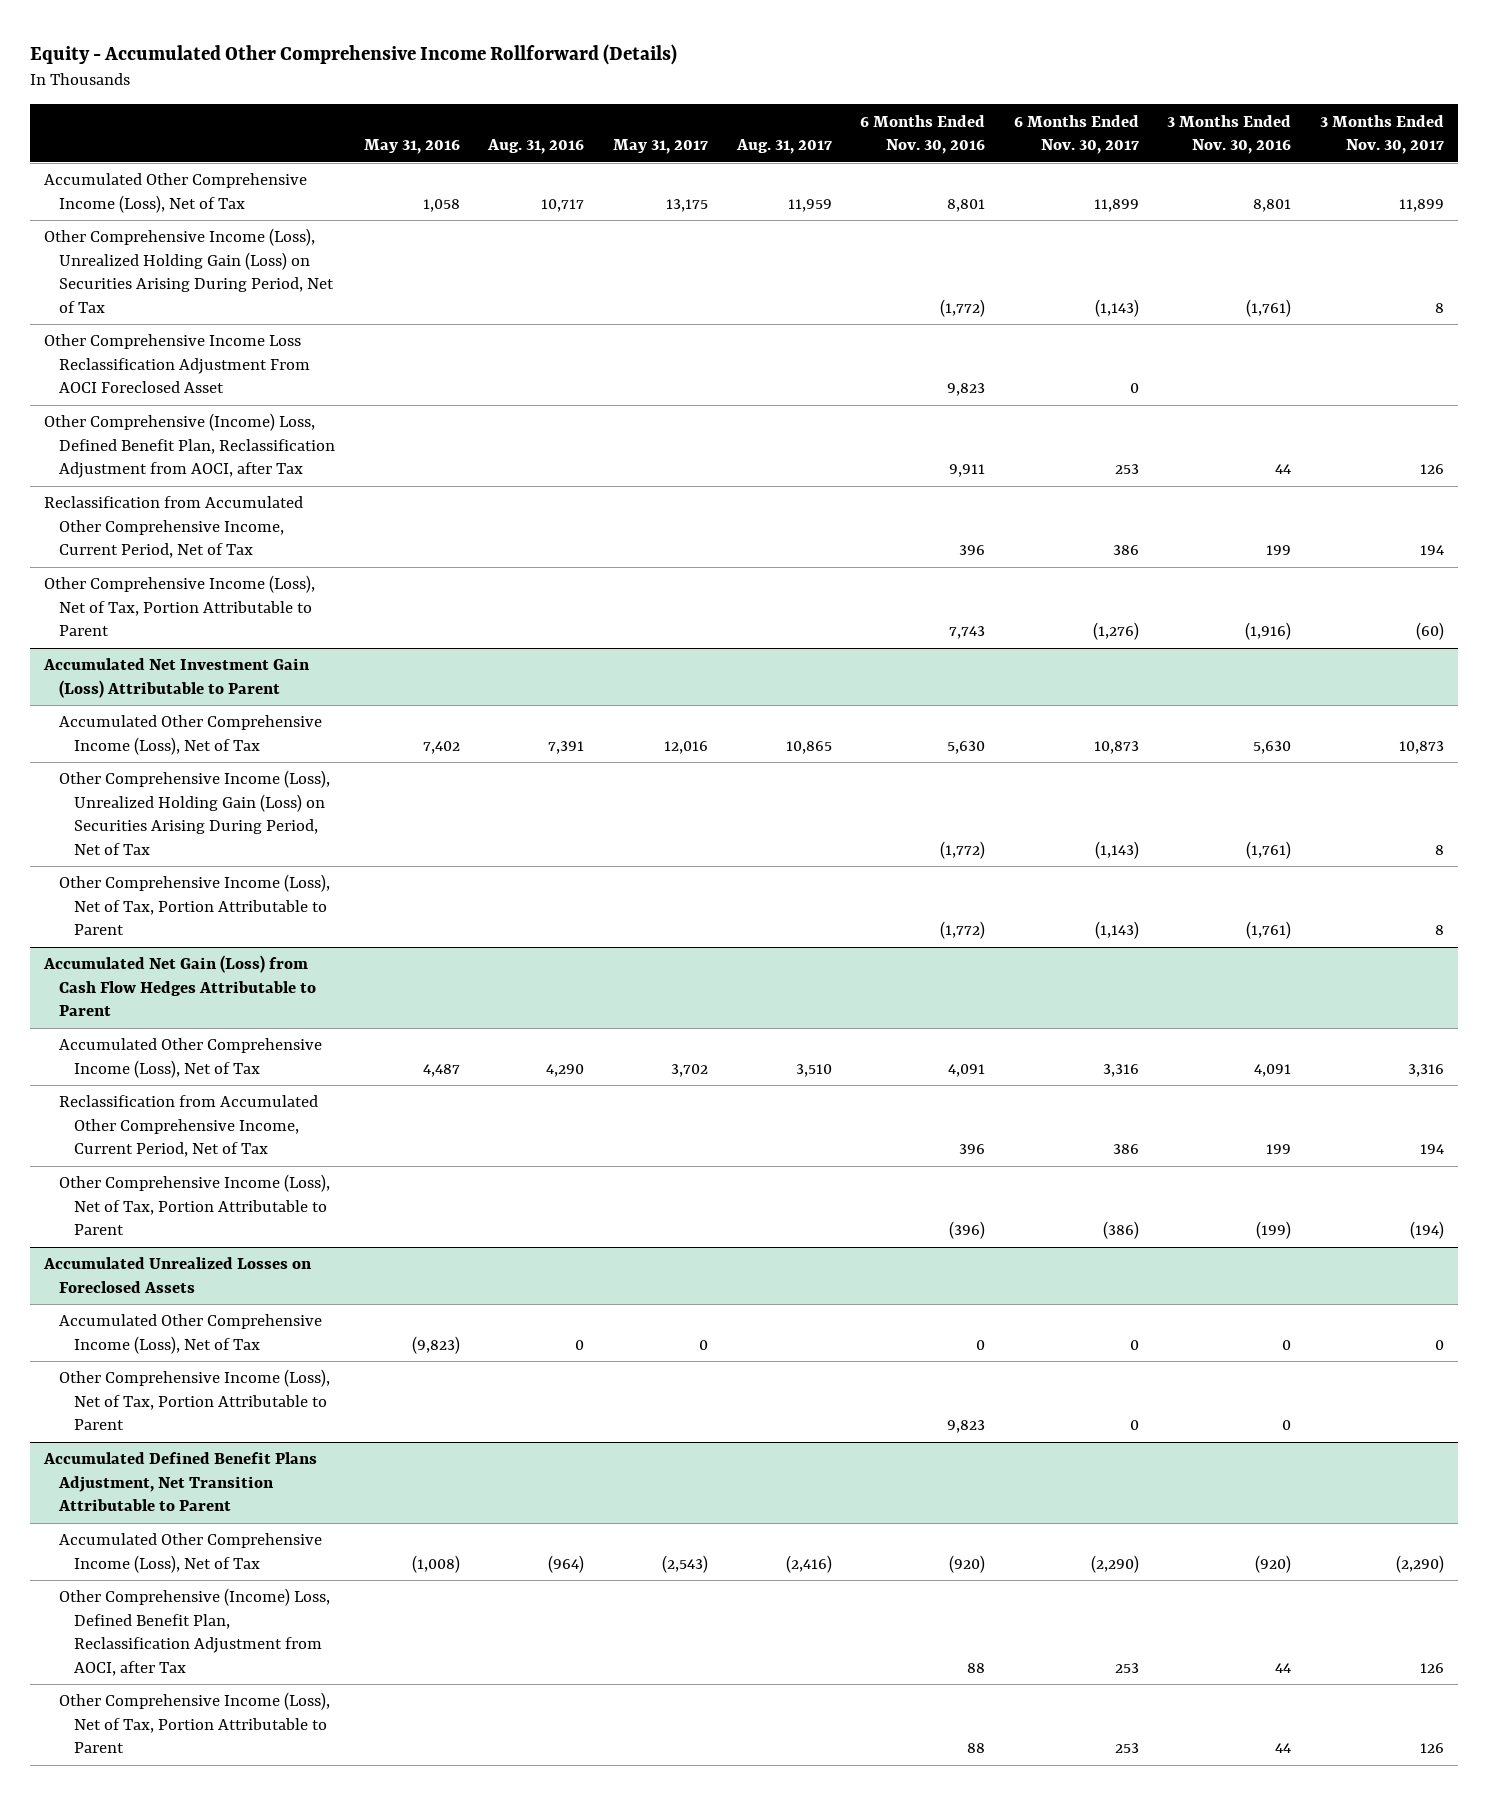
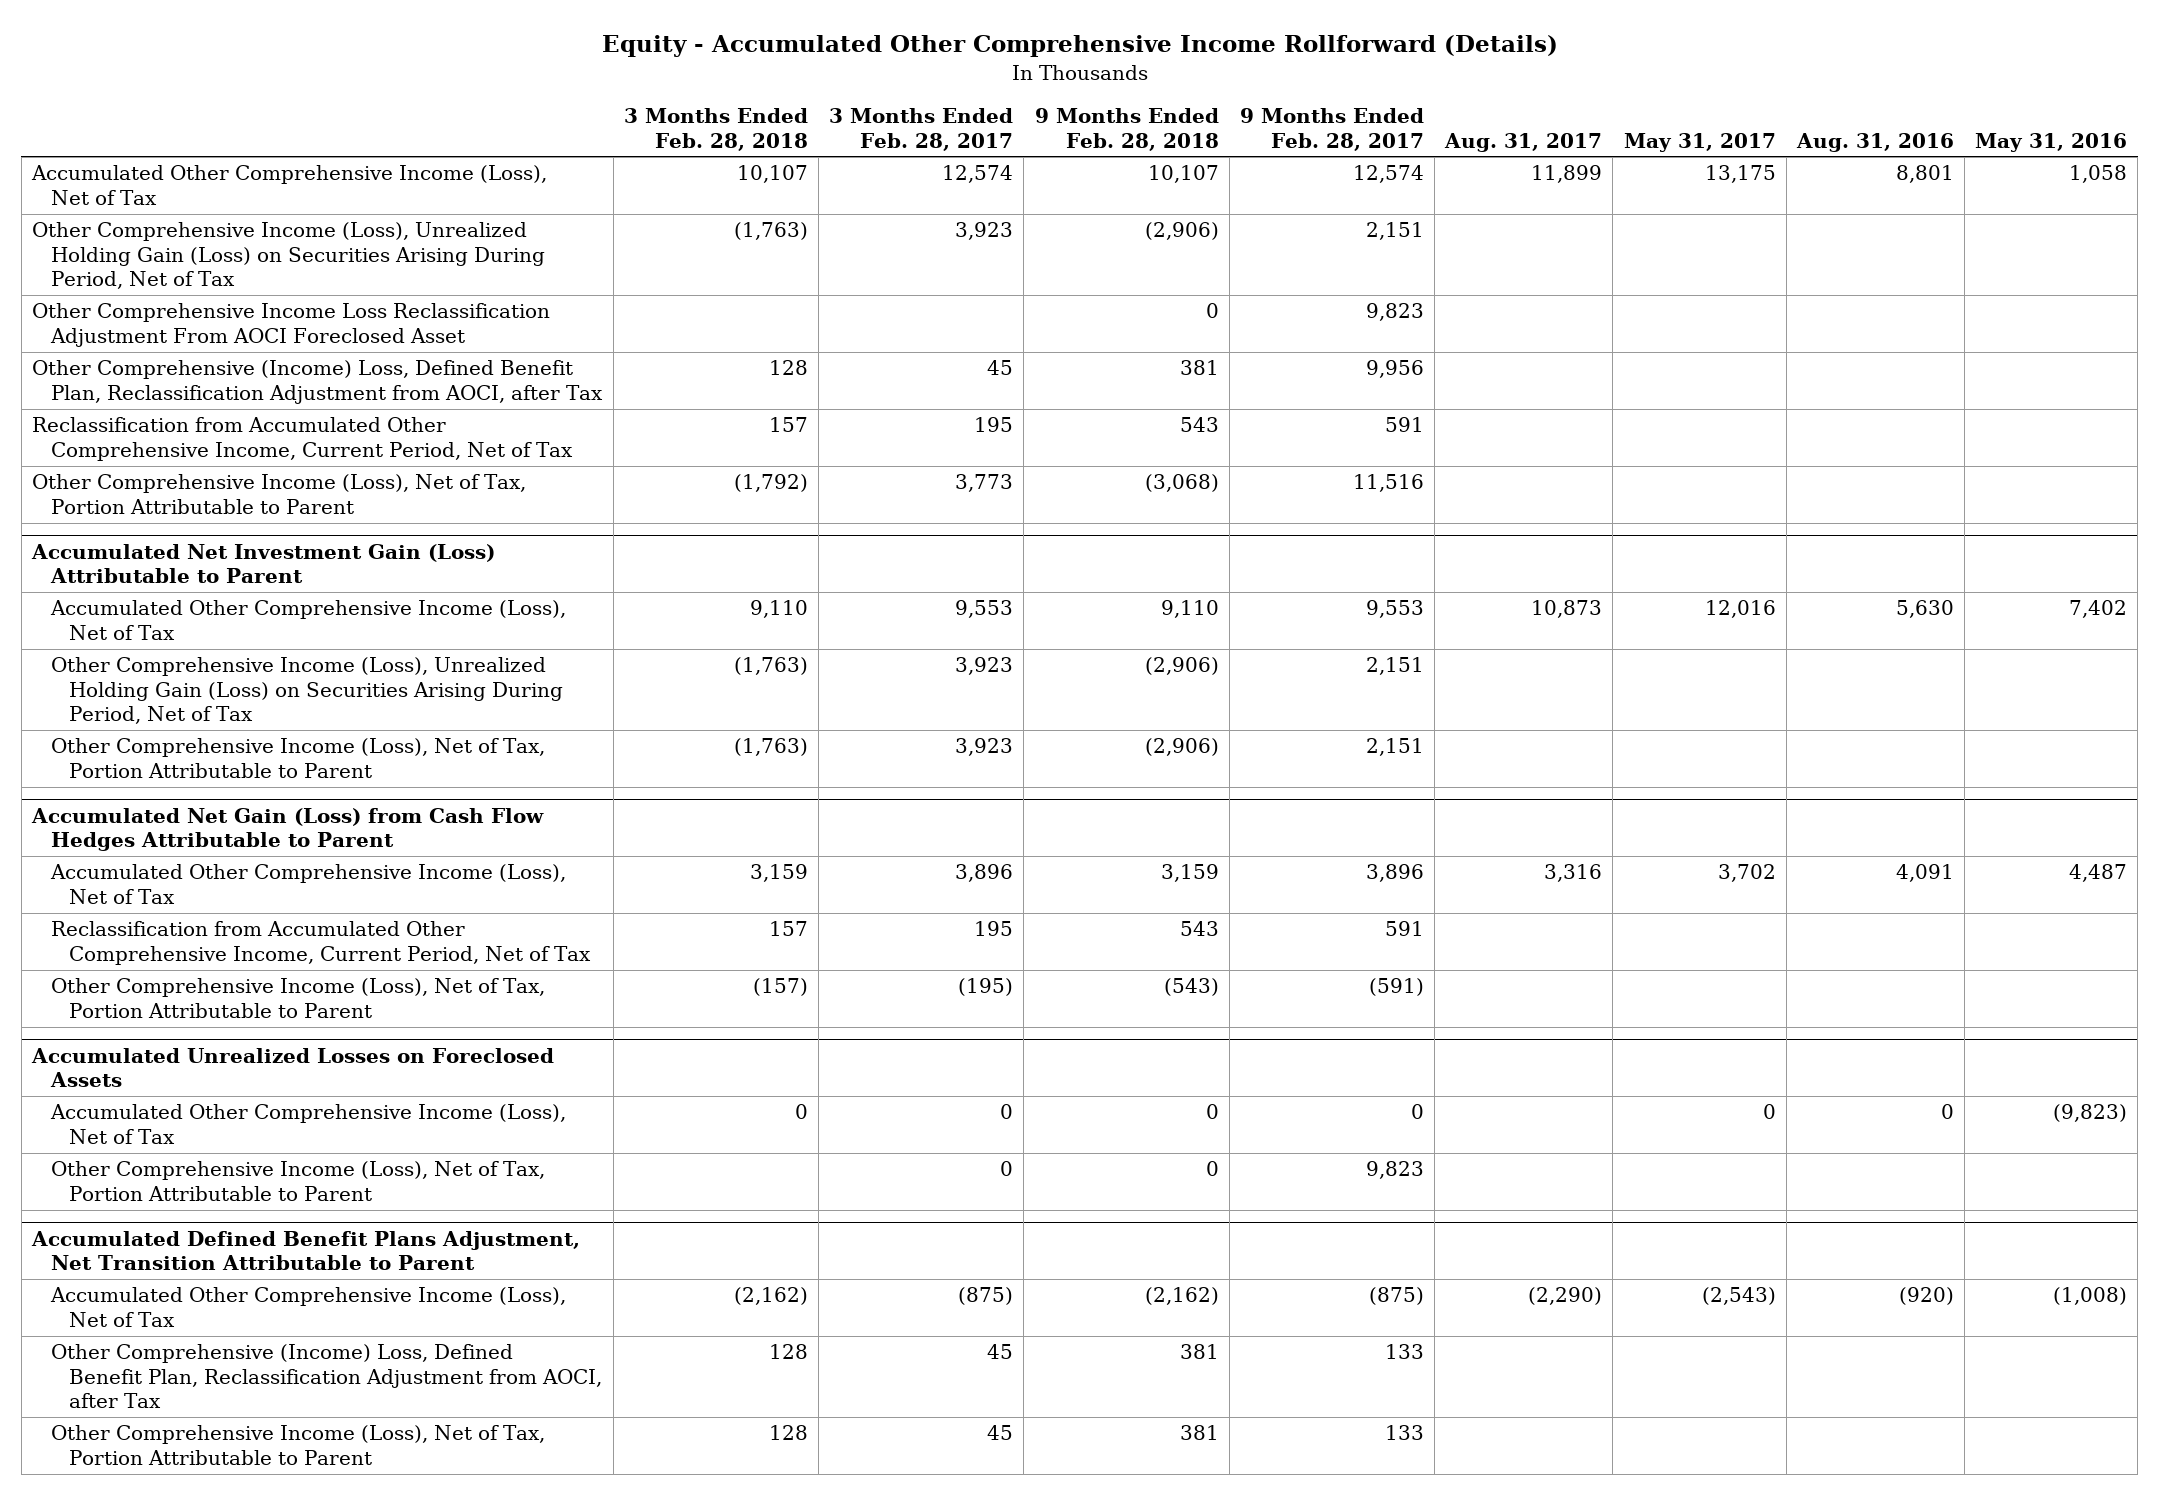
[860,114,986,155] 6 Months Ended Nov. 30, 2016 -> none
[1013,114,1139,155] 6 Months Ended Nov. 30, 2017 -> none
[1167,114,1292,155] 3 Months Ended Nov. 30, 2016 -> none
[1319,114,1444,155] 3 Months Ended Nov. 30, 2017 -> none
none -> [623,108,808,151] 3 Months Ended Feb. 28, 2018
none -> [829,108,1014,151] 3 Months Ended Feb. 28, 2017
none -> [1034,108,1219,151] 9 Months Ended Feb. 28, 2018
none -> [1239,108,1424,151] 9 Months Ended Feb. 28, 2017
[541,198,585,212] 10,717 -> [1895,165,1954,184] 8,801
[787,198,832,212] 11,959 -> [1531,165,1603,184] 11,899
[548,740,585,754] 7,391 -> [1895,600,1954,619] 5,630
[785,740,832,754] 10,865 -> [1531,600,1603,619] 10,873
[546,1063,585,1077] 4,290 -> [1895,864,1954,883] 4,091
[795,1063,832,1077] 3,510 -> [1544,864,1603,883] 3,316
[548,1554,585,1573] (964) -> [1898,1287,1954,1306] (920)
[785,1554,832,1573] (2,416) -> [1528,1287,1603,1306] (2,290)

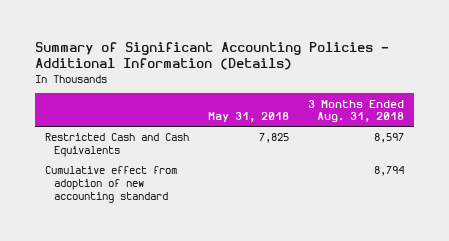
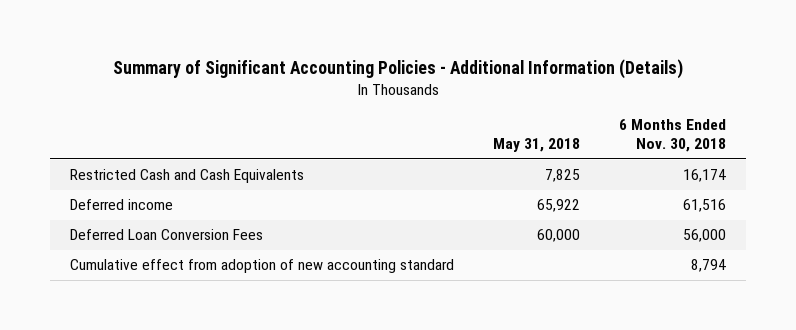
[308,99,405,124] 3 Months Ended Aug. 31, 2018 -> none
none -> [619,119,727,152] 6 Months Ended Nov. 30, 2018
none -> [69,199,173,211] Deferred income
none -> [69,229,263,241] Deferred Loan Conversion Fees

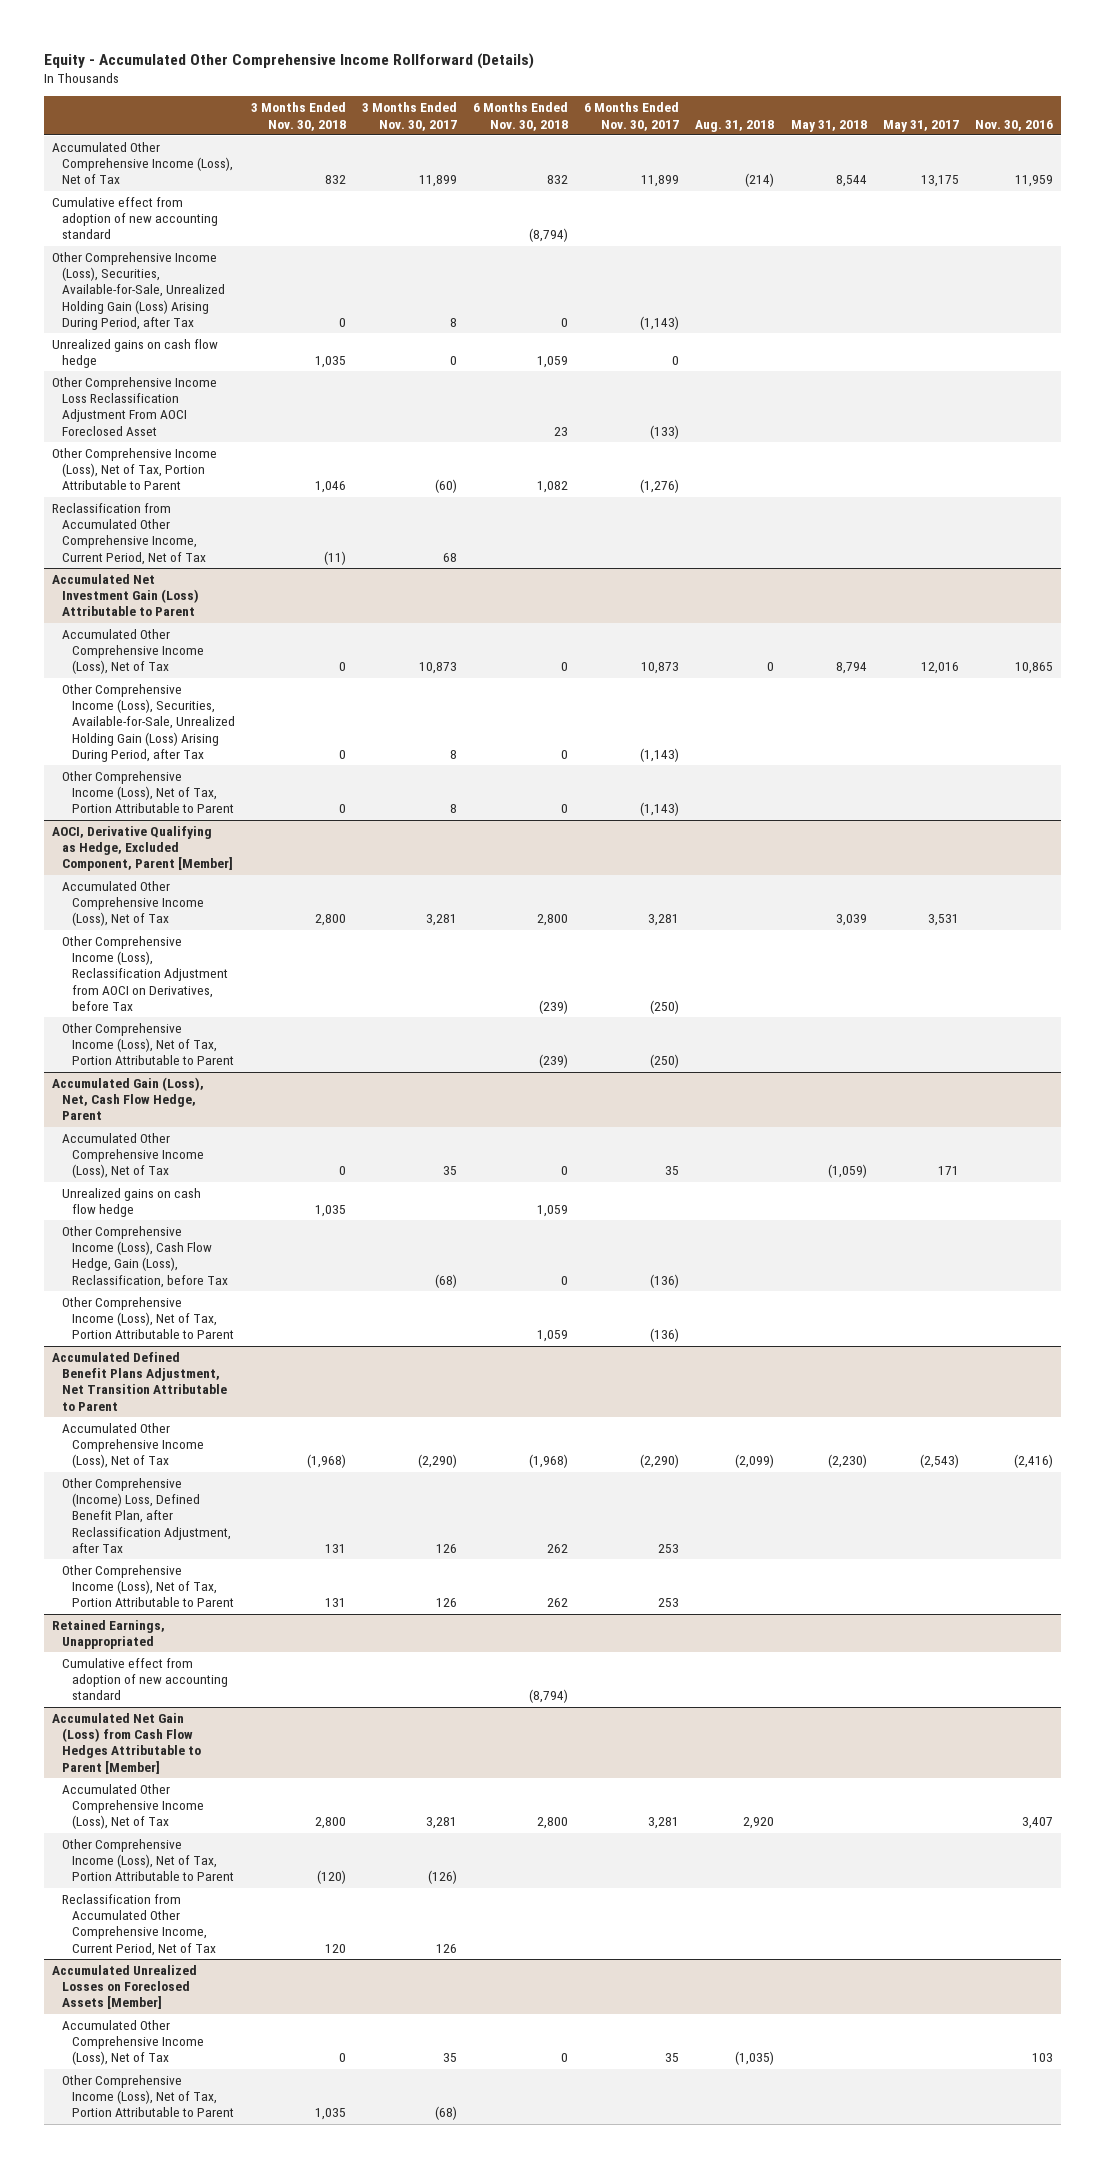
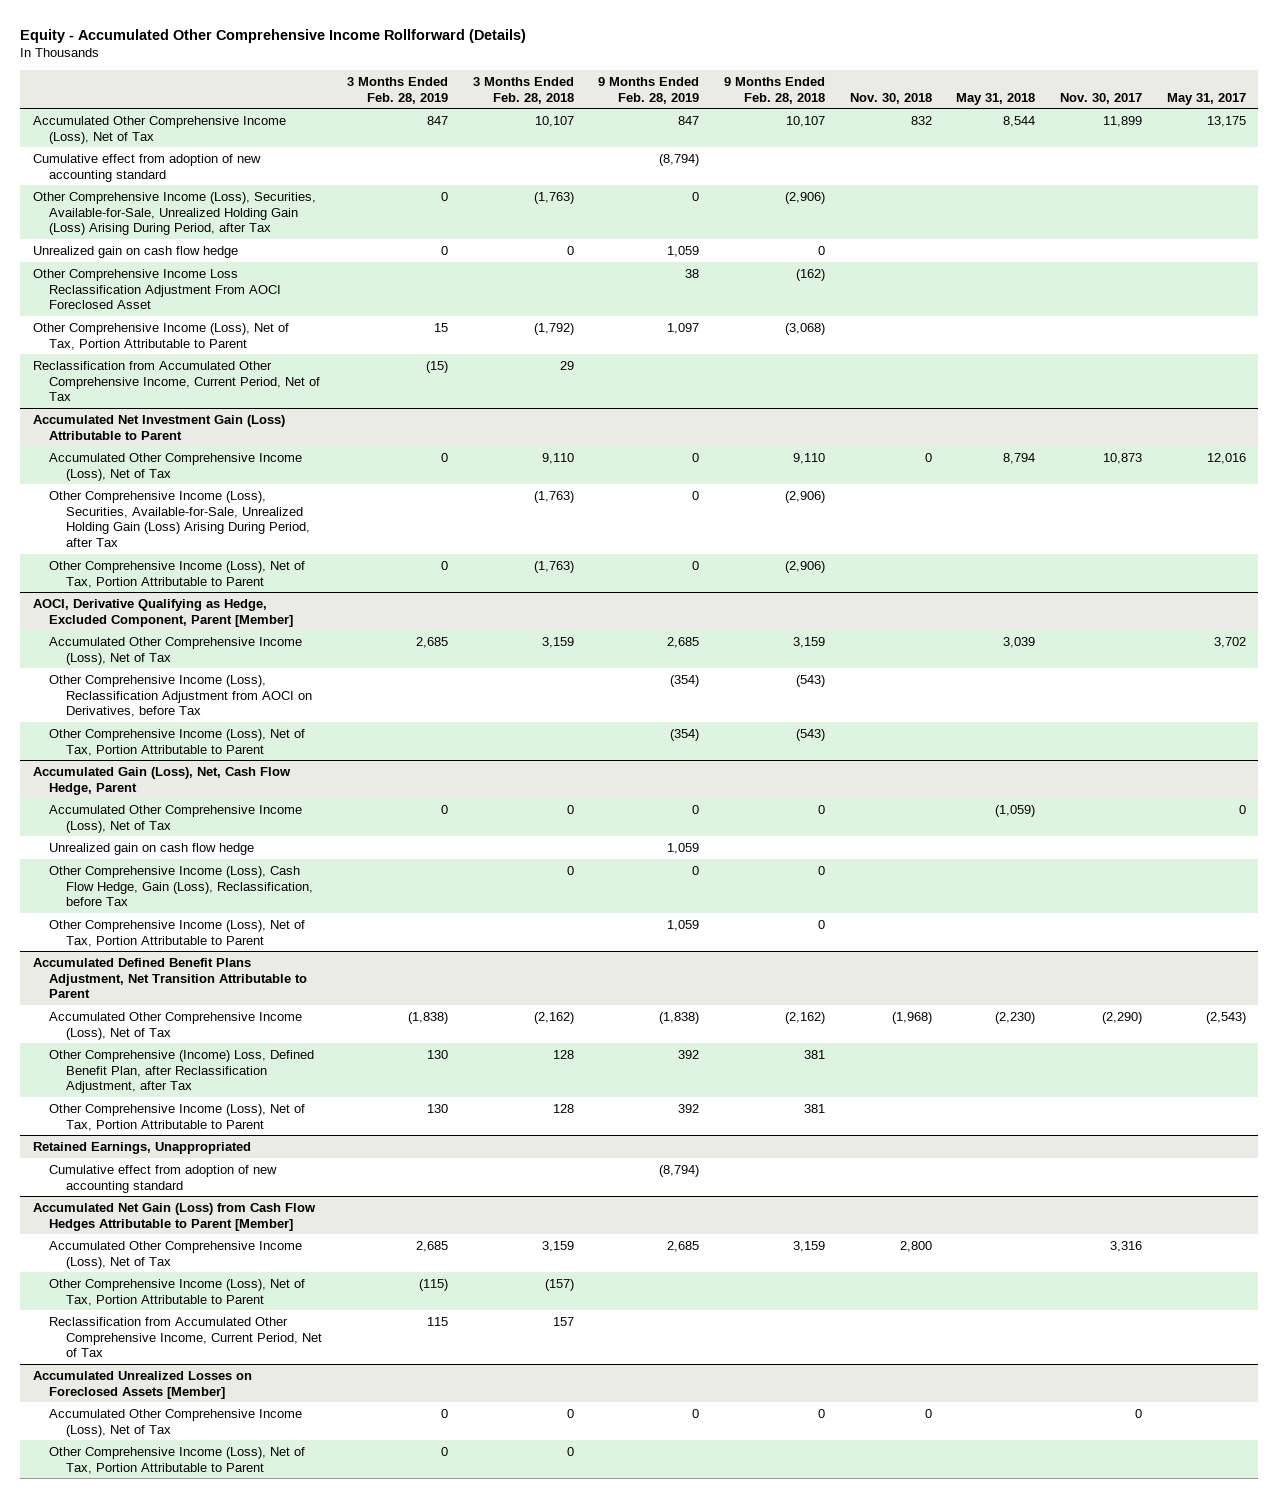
[251,102,347,131] 3 Months Ended Nov. 30, 2018 -> none
[362,102,458,131] 3 Months Ended Nov. 30, 2017 -> none
[473,102,569,131] 6 Months Ended Nov. 30, 2018 -> none
[584,102,680,131] 6 Months Ended Nov. 30, 2017 -> none
[695,119,775,132] Aug. 31, 2018 -> none
[974,119,1053,131] Nov. 30, 2016 -> none
none -> [347,76,449,104] 3 Months Ended Feb. 28, 2019
none -> [472,76,574,104] 3 Months Ended Feb. 28, 2018
none -> [598,76,700,104] 9 Months Ended Feb. 28, 2019
none -> [724,76,826,104] 9 Months Ended Feb. 28, 2018
none -> [849,92,932,104] Nov. 30, 2018
none -> [1059,92,1142,104] Nov. 30, 2017
[52,338,219,369] Unrealized gains on cash flow hedge -> [32,245,238,258] Unrealized gain on cash flow hedge
[927,914,959,927] 3,531 -> [1213,636,1246,648] 3,702
[937,1166,959,1176] 171 -> [1238,804,1246,814] 0
[62,1187,202,1218] Unrealized gains on cash flow hedge -> [49,842,255,855] Unrealized gain on cash flow hedge

